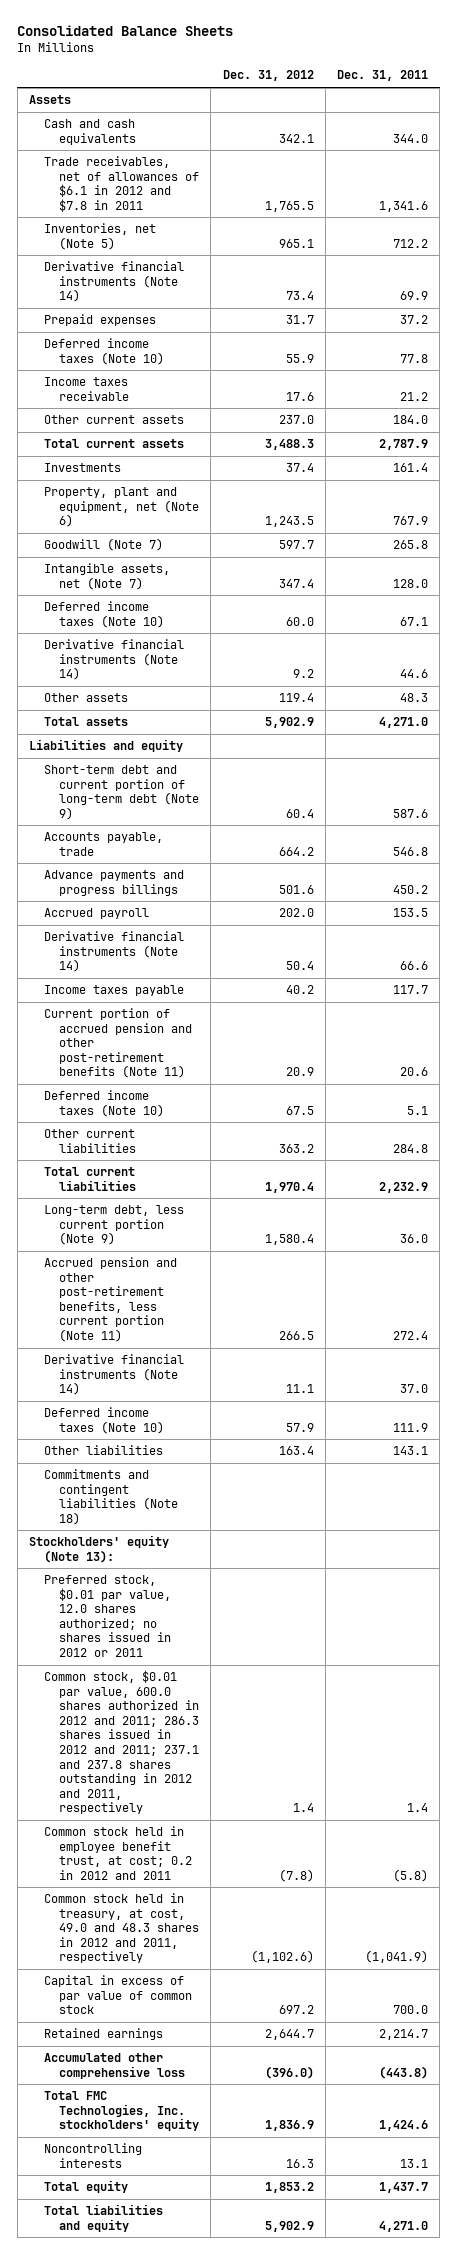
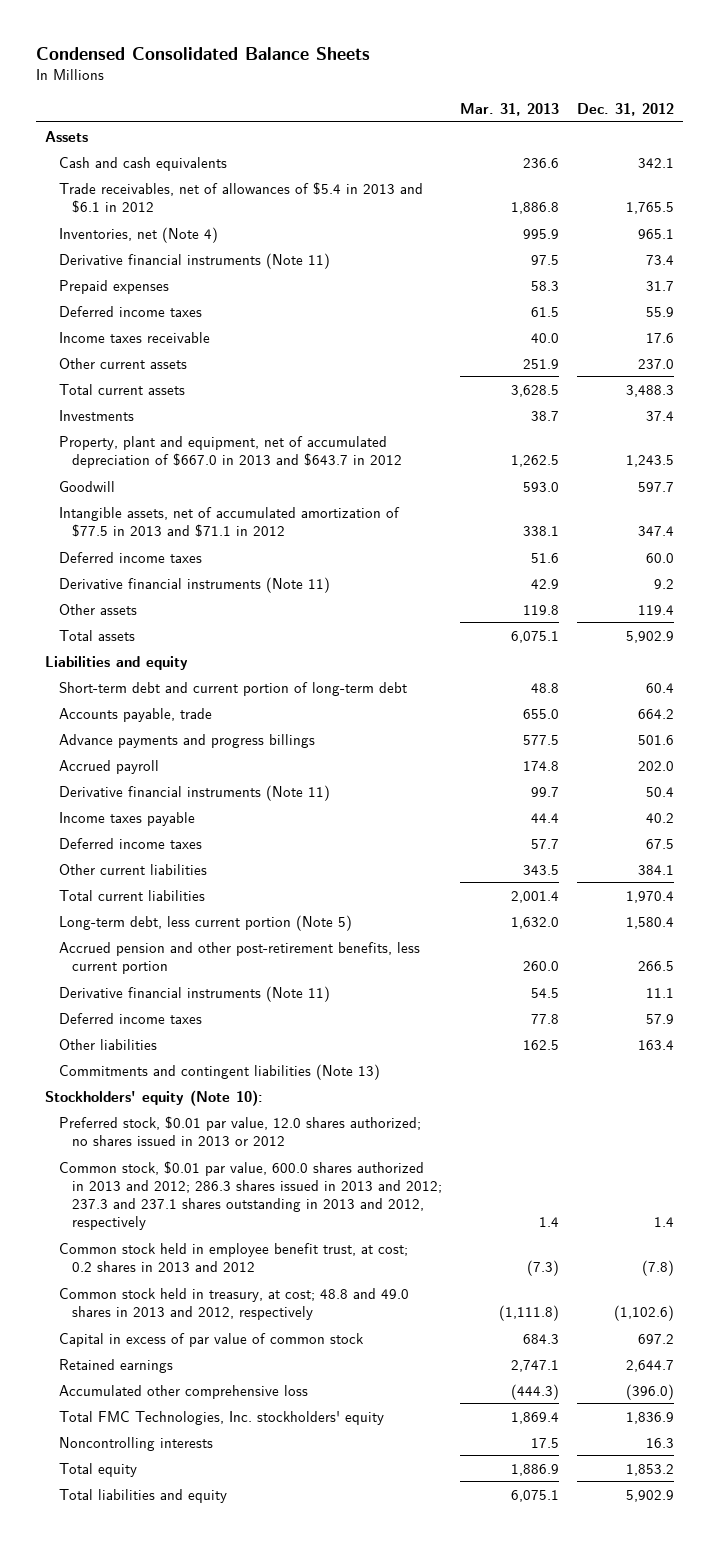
[17,24,234,36] Consolidated Balance Sheets -> [36,46,371,60] Condensed Consolidated Balance Sheets
[337,70,429,82] Dec. 31, 2011 -> none
none -> [460,102,560,116] Mar. 31, 2013
[44,156,199,212] Trade receivables, net of allowances of $6.1 in 2012 and $7.8 in 2011 -> [58,181,423,213] Trade receivables, net of allowances of $5.4 in 2013 and $6.1 in 2012
[44,223,157,250] Inventories, net (Note 5) -> [58,226,218,243] Inventories, net (Note 4)
[44,261,185,303] Derivative financial instruments (Note 14) -> [58,252,330,269] Derivative financial instruments (Note 11)
[44,338,164,365] Deferred income taxes (Note 10) -> [58,305,202,317] Deferred income taxes
[44,487,199,528] Property, plant and equipment, net (Note 6) -> [58,435,403,468] Property, plant and equipment, net of accumulated depreciation of $667.0 in 2013 and $643.7 in 2012
[44,538,164,552] Goodwill (Note 7) -> [58,480,115,492] Goodwill
[44,563,171,590] Intangible assets, net (Note 7) -> [58,506,400,537] Intangible assets, net of accumulated amortization of $77.5 in 2013 and $71.1 in 2012
[44,601,164,628] Deferred income taxes (Note 10) -> [58,551,202,563] Deferred income taxes
[44,639,185,681] Derivative financial instruments (Note 14) -> [58,576,330,593] Derivative financial instruments (Note 11)
[44,765,199,820] Short-term debt and current portion of long-term debt (Note 9) -> [58,681,407,696] Short-term debt and current portion of long-term debt
[44,931,185,973] Derivative financial instruments (Note 14) -> [58,784,330,801] Derivative financial instruments (Note 11)
[44,1008,192,1079] Current portion of accrued pension and other post-retirement benefits (Note 11) -> none
[44,1090,164,1117] Deferred income taxes (Note 10) -> [58,837,202,849] Deferred income taxes
[278,1143,314,1153] 363.2 -> [638,864,675,875] 384.1
[44,1205,185,1246] Long-term debt, less current portion (Note 9) -> [58,914,352,931] Long-term debt, less current portion (Note 5)
[44,1257,178,1343] Accrued pension and other post-retirement benefits, less current portion (Note 11) -> [58,941,420,974] Accrued pension and other post-retirement benefits, less current portion
[44,1354,185,1396] Derivative financial instruments (Note 14) -> [58,985,330,1002] Derivative financial instruments (Note 11)
[44,1407,164,1434] Deferred income taxes (Note 10) -> [58,1012,202,1024] Deferred income taxes
[44,1469,178,1525] Commitments and contingent liabilities (Note 18) -> [58,1063,380,1080] Commitments and contingent liabilities (Note 13)
[29,1535,170,1563] Stockholders' equity (Note 13): -> [45,1089,264,1106] Stockholders' equity (Note 10):
[44,1575,171,1658] Preferred stock, $0.01 par value, 12.0 shares authorized; no shares issued in 2012 or 2011 -> [58,1115,421,1146] Preferred stock, $0.01 par value, 12.0 shares authorized; no shares issued in 2013 or 2012
[44,1670,199,1815] Common stock, $0.01 par value, 600.0 shares authorized in 2012 and 2011; 286.3 shares issued in 2012 and 2011; 237.1 and 237.8 shares outstanding in 2012 and 2011, respectively -> [58,1160,443,1231] Common stock, $0.01 par value, 600.0 shares authorized in 2013 and 2012; 286.3 shares issued in 2013 and 2012; 237.3 and 237.1 shares outstanding in 2013 and 2012, respectively
[44,1826,192,1880] Common stock held in employee benefit trust, at cost; 0.2 in 2012 and 2011 -> [58,1242,408,1272] Common stock held in employee benefit trust, at cost; 0.2 shares in 2013 and 2012
[44,1893,199,1964] Common stock held in treasury, at cost, 49.0 and 48.3 shares in 2012 and 2011, respectively -> [58,1287,409,1320] Common stock held in treasury, at cost; 48.8 and 49.0 shares in 2013 and 2012, respectively

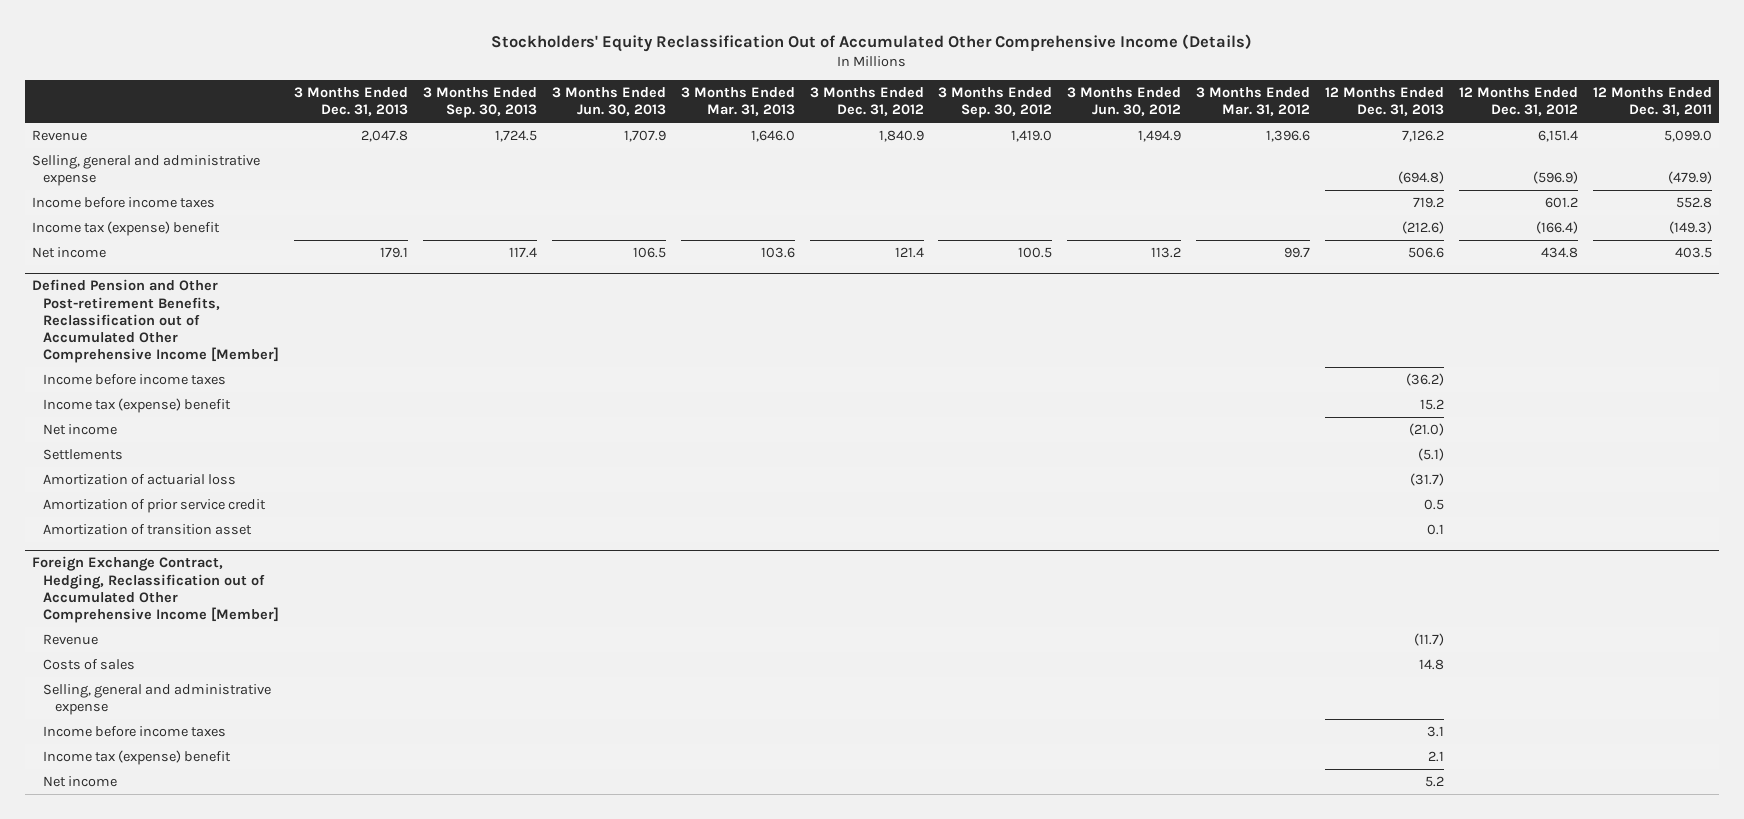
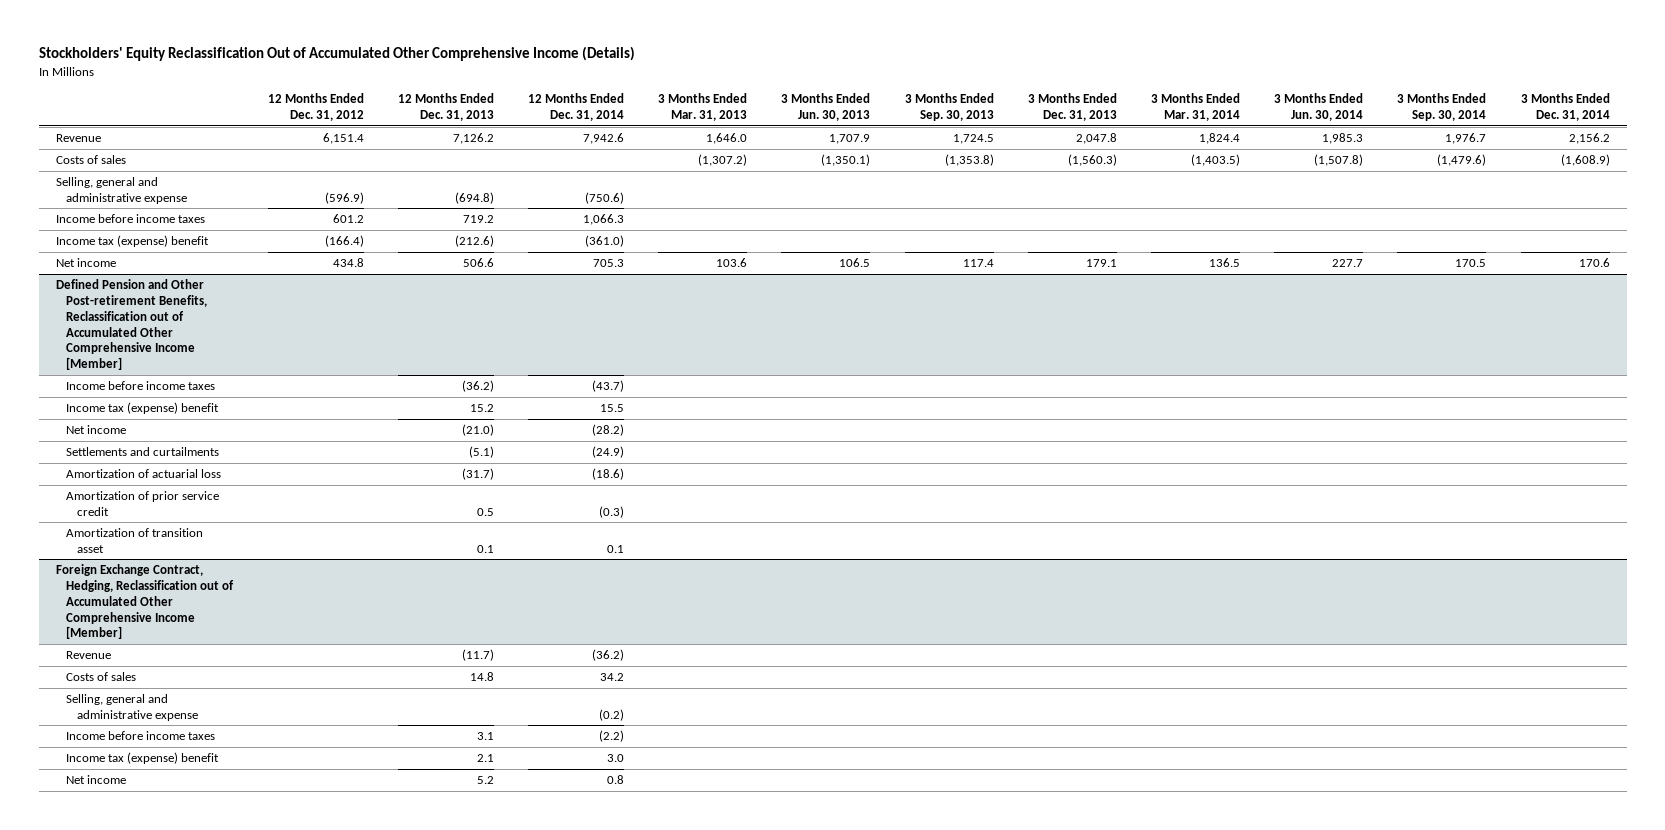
[809,87,924,117] 3 Months Ended Dec. 31, 2012 -> none
[938,87,1053,119] 3 Months Ended Sep. 30, 2012 -> none
[1067,87,1182,117] 3 Months Ended Jun. 30, 2012 -> none
[1196,87,1311,117] 3 Months Ended Mar. 31, 2012 -> none
[1592,87,1712,117] 12 Months Ended Dec. 31, 2011 -> none
none -> [527,93,624,121] 12 Months Ended Dec. 31, 2014
none -> [1150,93,1240,121] 3 Months Ended Mar. 31, 2014
none -> [1274,93,1364,121] 3 Months Ended Jun. 30, 2014
none -> [1397,93,1487,121] 3 Months Ended Sep. 30, 2014
none -> [1520,93,1610,121] 3 Months Ended Dec. 31, 2014
none -> [55,154,126,164] Costs of sales
[43,448,124,460] Settlements -> [66,446,220,456] Settlements and curtailments

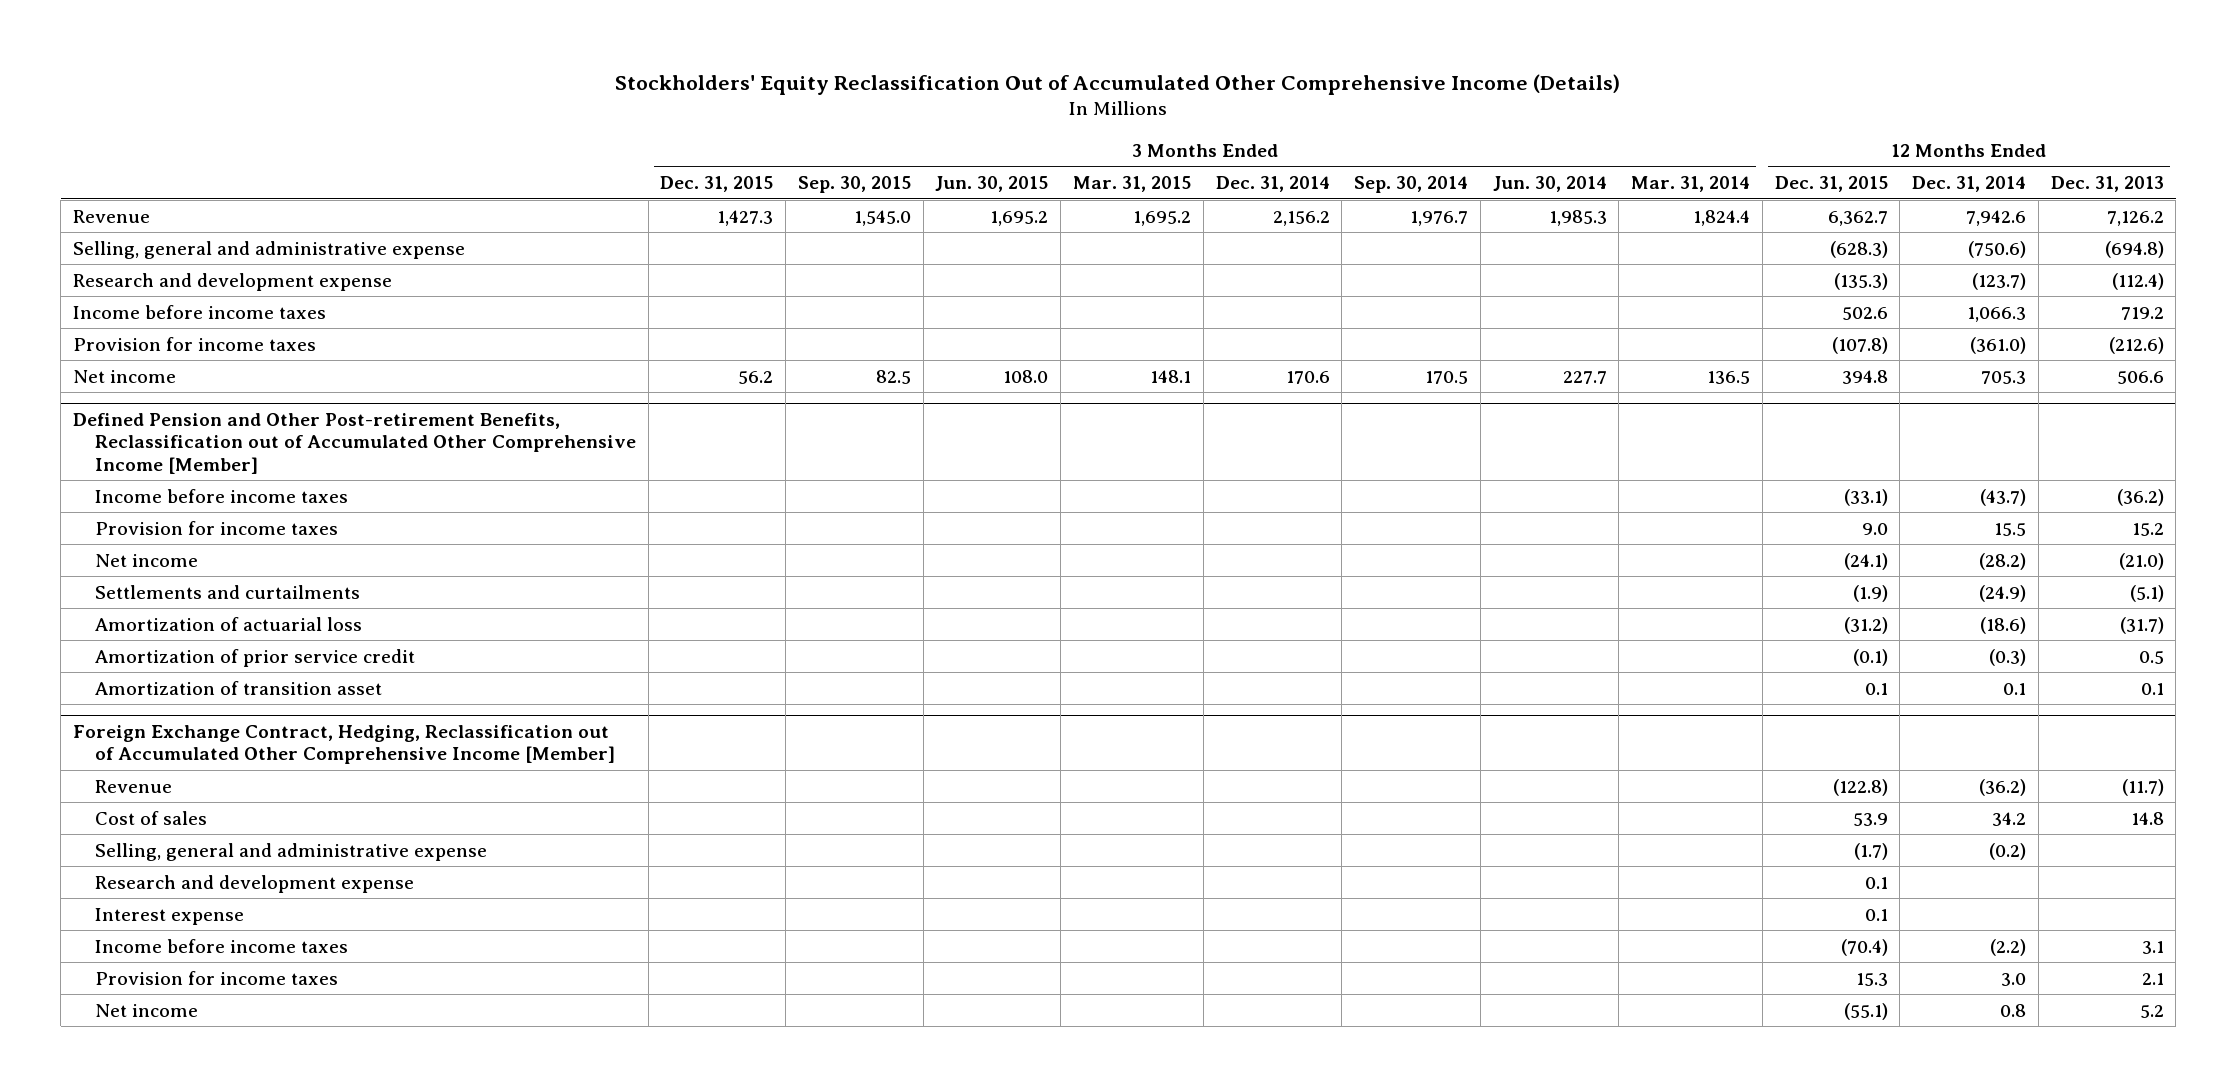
[267,93,364,121] 12 Months Ended Dec. 31, 2012 -> none
[658,93,748,121] 3 Months Ended Mar. 31, 2013 -> none
[781,93,871,121] 3 Months Ended Jun. 30, 2013 -> none
[904,93,994,121] 3 Months Ended Sep. 30, 2013 -> none
[1027,93,1117,121] 3 Months Ended Dec. 31, 2013 -> none
none -> [660,176,774,193] Dec. 31, 2015
none -> [797,176,911,194] Sep. 30, 2015
none -> [935,176,1049,193] Jun. 30, 2015
none -> [1072,176,1191,193] Mar. 31, 2015
none -> [1774,176,1888,193] Dec. 31, 2015
[55,154,126,164] Costs of sales -> none
none -> [73,272,393,291] Research and development expense
[55,234,209,247] Income tax (expense) benefit -> [73,336,317,351] Provision for income taxes
[66,401,220,414] Income tax (expense) benefit -> [94,520,338,535] Provision for income taxes
[66,671,137,681] Costs of sales -> [94,810,207,825] Cost of sales
none -> [94,874,414,893] Research and development expense
none -> [94,907,244,925] Interest expense
[66,751,220,764] Income tax (expense) benefit -> [94,970,338,985] Provision for income taxes

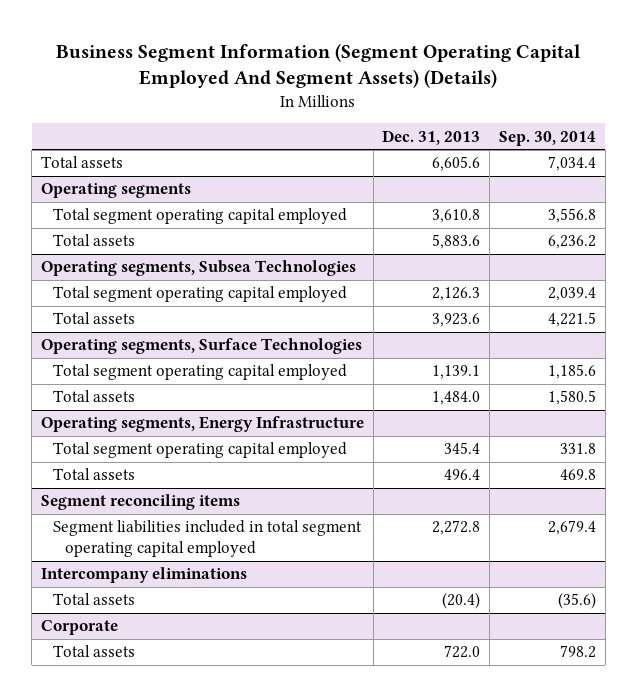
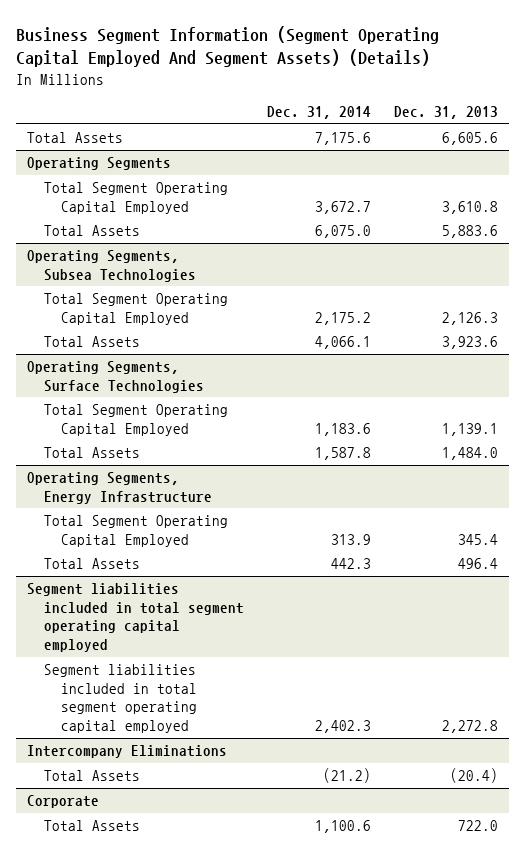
[499,130,597,146] Sep. 30, 2014 -> none
none -> [267,106,372,120] Dec. 31, 2014
[40,494,240,511] Segment reconciling items -> none
[40,156,123,169] Total assets -> [27,132,124,144] Total Assets
[40,183,191,199] Operating segments -> [27,157,172,171] Operating Segments
[52,208,347,225] Total segment operating capital employed -> [44,182,229,214] Total Segment Operating Capital Employed
[52,234,135,247] Total assets -> [44,225,141,237] Total Assets
[40,260,356,277] Operating segments, Subsea Technologies -> [27,250,197,282] Operating Segments, Subsea Technologies
[52,286,347,303] Total segment operating capital employed -> [44,293,229,325] Total Segment Operating Capital Employed
[52,312,135,325] Total assets -> [44,336,141,348] Total Assets
[40,338,362,355] Operating segments, Surface Technologies -> [27,361,205,393] Operating Segments, Surface Technologies
[52,364,347,381] Total segment operating capital employed -> [44,404,229,436] Total Segment Operating Capital Employed
[52,390,135,403] Total assets -> [44,447,141,459] Total Assets
[40,416,364,433] Operating segments, Energy Infrastructure -> [27,472,213,504] Operating Segments, Energy Infrastructure
[52,442,347,459] Total segment operating capital employed -> [44,515,229,547] Total Segment Operating Capital Employed
[52,468,135,481] Total assets -> [44,558,141,570] Total Assets
none -> [27,583,245,653] Segment liabilities included in total segment operating capital employed
[40,567,247,584] Intercompany eliminations -> [27,745,228,759] Intercompany Eliminations
[52,593,135,606] Total assets -> [44,770,141,782] Total Assets
[52,645,135,658] Total assets -> [44,820,141,832] Total Assets

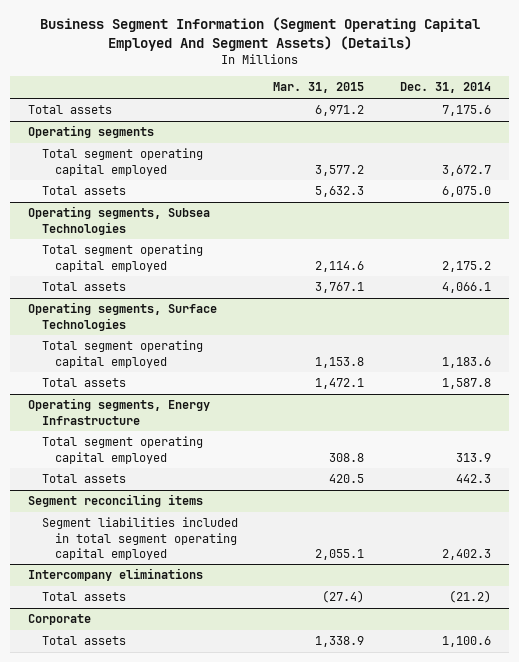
[393,106,498,120] Dec. 31, 2013 -> none
none -> [273,82,365,94] Mar. 31, 2015
[27,132,124,144] Total Assets -> [28,105,113,115] Total assets
[27,157,172,171] Operating Segments -> [28,125,155,139] Operating segments
[44,182,229,214] Total Segment Operating Capital Employed -> [41,148,203,176] Total segment operating capital employed
[44,225,141,237] Total Assets -> [41,186,126,196] Total assets
[27,250,197,282] Operating Segments, Subsea Technologies -> [28,206,211,235] Operating segments, Subsea Technologies
[44,293,229,325] Total Segment Operating Capital Employed -> [41,244,203,272] Total segment operating capital employed
[44,336,141,348] Total Assets -> [41,282,126,292] Total assets
[27,361,205,393] Operating Segments, Surface Technologies -> [28,302,218,331] Operating segments, Surface Technologies
[44,404,229,436] Total Segment Operating Capital Employed -> [41,340,203,368] Total segment operating capital employed
[44,447,141,459] Total Assets -> [41,378,126,388] Total assets
[27,472,213,504] Operating Segments, Energy Infrastructure -> [28,398,211,425] Operating segments, Energy Infrastructure
[44,515,229,547] Total Segment Operating Capital Employed -> [41,436,203,464] Total segment operating capital employed
[44,558,141,570] Total Assets -> [41,474,126,484] Total assets
[27,583,245,653] Segment liabilities included in total segment operating capital employed -> [28,494,204,508] Segment reconciling items
[27,745,228,759] Intercompany Eliminations -> [28,568,204,582] Intercompany eliminations
[44,770,141,782] Total Assets -> [41,592,126,602] Total assets
[44,820,141,832] Total Assets -> [41,636,126,646] Total assets

